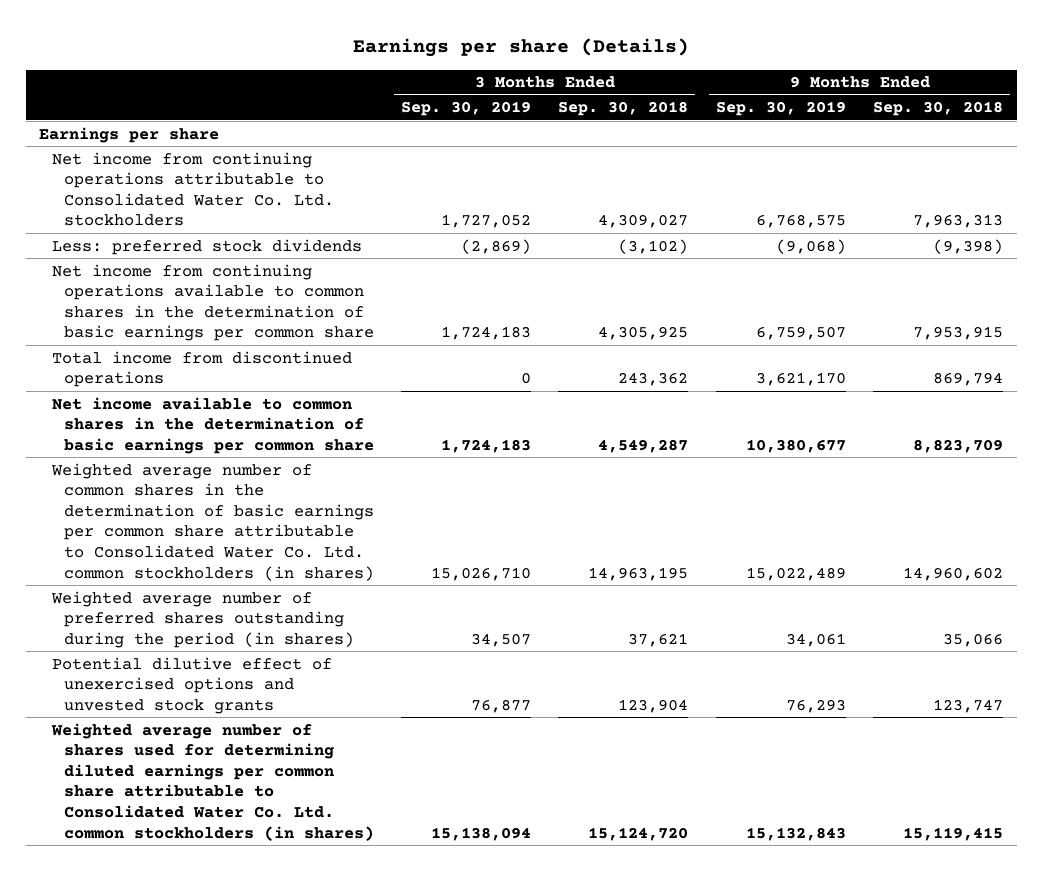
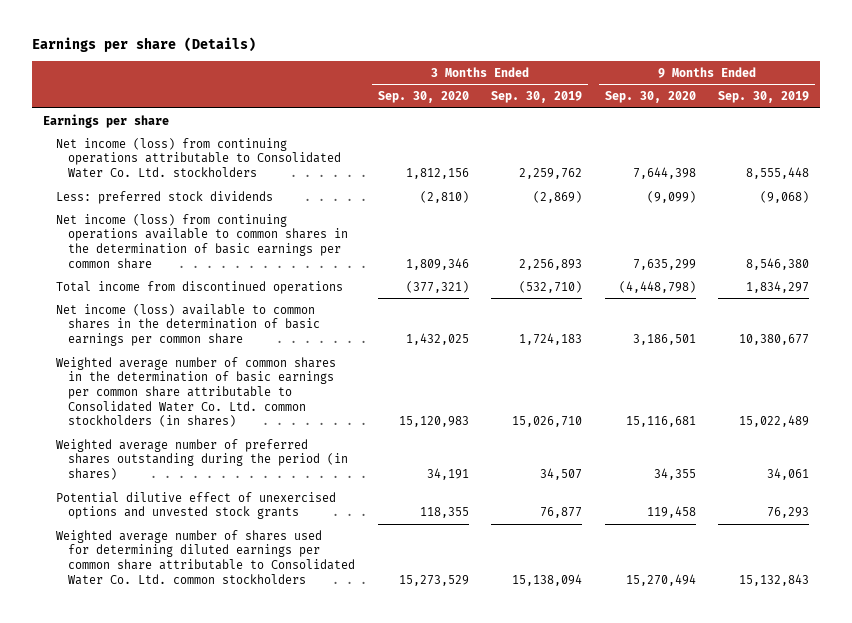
[558,101,689,117] Sep. 30, 2018 -> none
[873,101,1004,117] Sep. 30, 2018 -> none
none -> [377,91,469,104] Sep. 30, 2020
none -> [604,91,696,104] Sep. 30, 2020
[51,151,334,227] Net income from continuing operations attributable to Consolidated Water Co. Ltd. stockholders -> [55,137,342,179] Net income (loss) from continuing operations attributable to Consolidated Water Co. Ltd. stockholders
[441,214,532,229] 1,727,052 -> [519,168,583,180] 2,259,762
[755,214,846,229] 6,768,575 -> [746,167,810,180] 8,555,448
[51,263,374,342] Net income from continuing operations available to common shares in the determination of basic earnings per common share -> [55,213,349,269] Net income (loss) from continuing operations available to common shares in the determination of basic earnings per common share
[441,326,532,341] 1,724,183 -> [519,258,583,270] 2,256,893
[755,326,846,341] 6,759,507 -> [746,257,810,270] 8,546,380
[521,372,532,385] 0 -> [519,280,583,293] (532,710)
[755,372,846,387] 3,621,170 -> [746,280,810,293] 1,834,297
[51,396,374,454] Net income available to common shares in the determination of basic earnings per common share -> [55,303,321,347] Net income (loss) available to common shares in the determination of basic earnings per common share
[50,722,374,841] Weighted average number of shares used for determining diluted earnings per common share attributable to Consolidated Water Co. Ltd. common stockholders (in shares) -> [55,529,356,585] Weighted average number of shares used for determining diluted earnings per common share attributable to Consolidated Water Co. Ltd. common stockholders

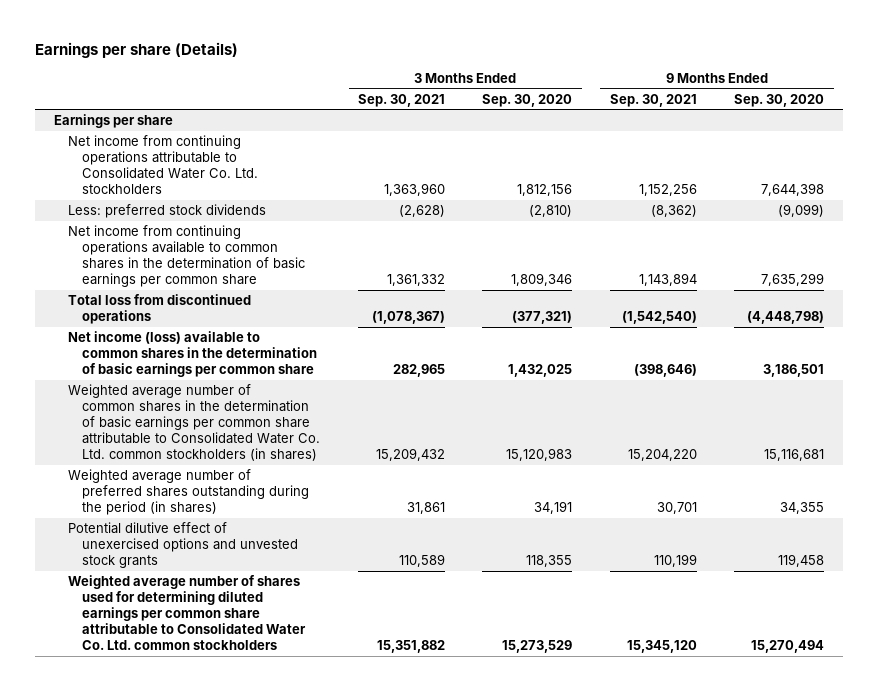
[491,91,583,104] Sep. 30, 2019 -> none
[718,91,810,104] Sep. 30, 2019 -> none
none -> [357,93,445,107] Sep. 30, 2021
none -> [609,93,697,107] Sep. 30, 2021
[55,137,342,179] Net income (loss) from continuing operations attributable to Consolidated Water Co. Ltd. stockholders -> [68,134,259,195] Net income from continuing operations attributable to Consolidated Water Co. Ltd. stockholders
[55,213,349,269] Net income (loss) from continuing operations available to common shares in the determination of basic earnings per common share -> [68,224,306,288] Net income from continuing operations available to common shares in the determination of basic earnings per common share
[55,280,343,294] Total income from discontinued operations -> [68,293,252,325] Total loss from discontinued operations

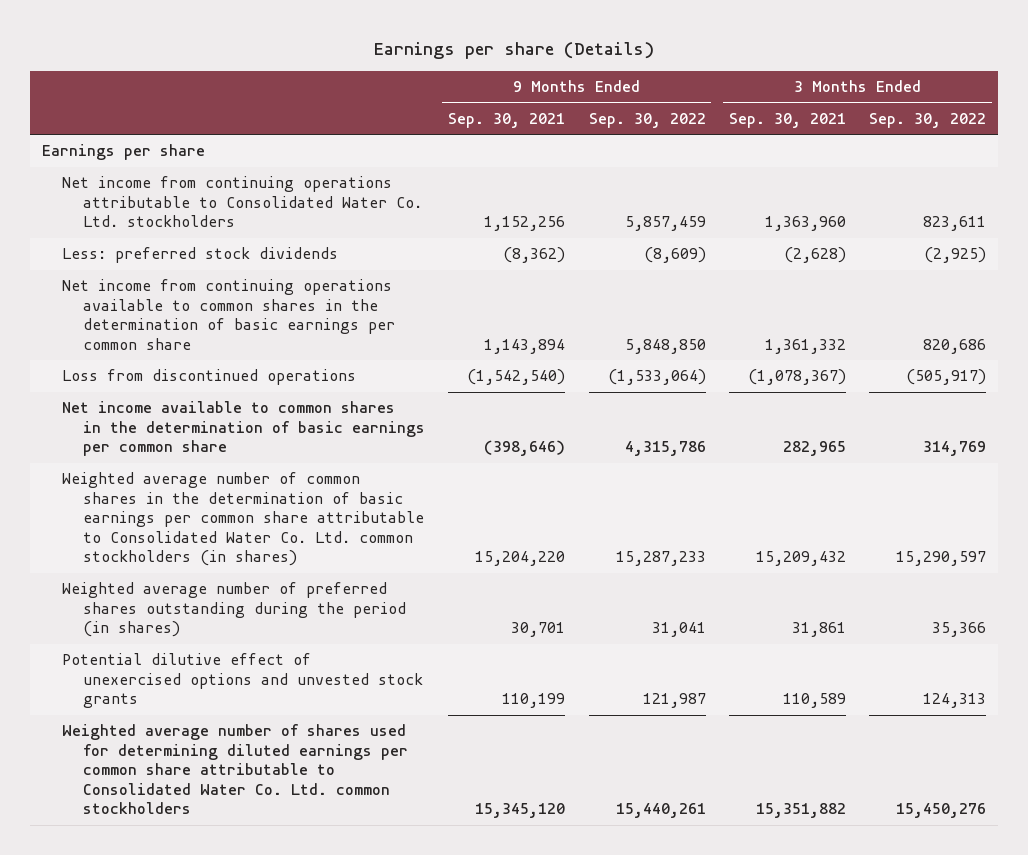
[482,93,573,107] Sep. 30, 2020 -> none
[734,93,825,107] Sep. 30, 2020 -> none
none -> [588,112,706,128] Sep. 30, 2022
none -> [869,112,987,128] Sep. 30, 2022
[68,293,252,325] Total loss from discontinued operations -> [62,369,357,386] Loss from discontinued operations
[68,330,318,378] Net income (loss) available to common shares in the determination of basic earnings per common share -> [62,401,425,457] Net income available to common shares in the determination of basic earnings per common share

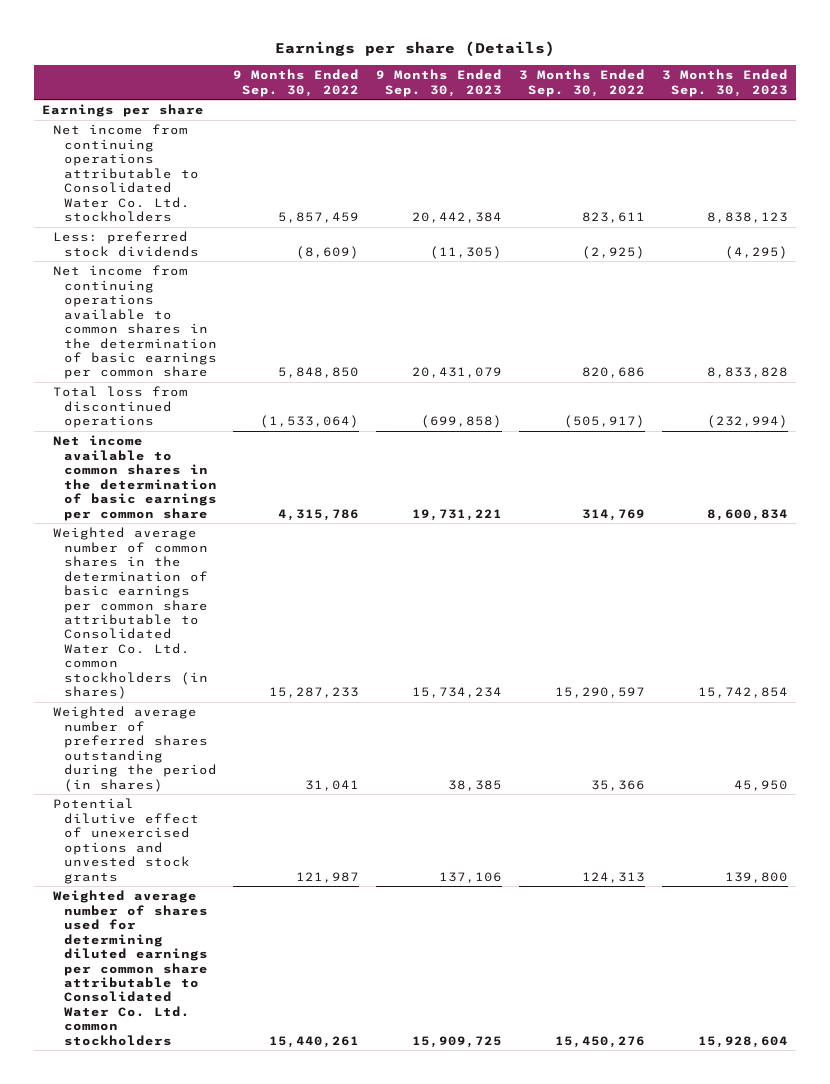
[448,112,566,128] Sep. 30, 2021 -> none
[728,112,846,128] Sep. 30, 2021 -> none
none -> [376,69,503,97] 9 Months Ended Sep. 30, 2023
none -> [661,69,788,97] 3 Months Ended Sep. 30, 2023
[62,369,357,386] Loss from discontinued operations -> [52,386,188,429] Total loss from discontinued operations

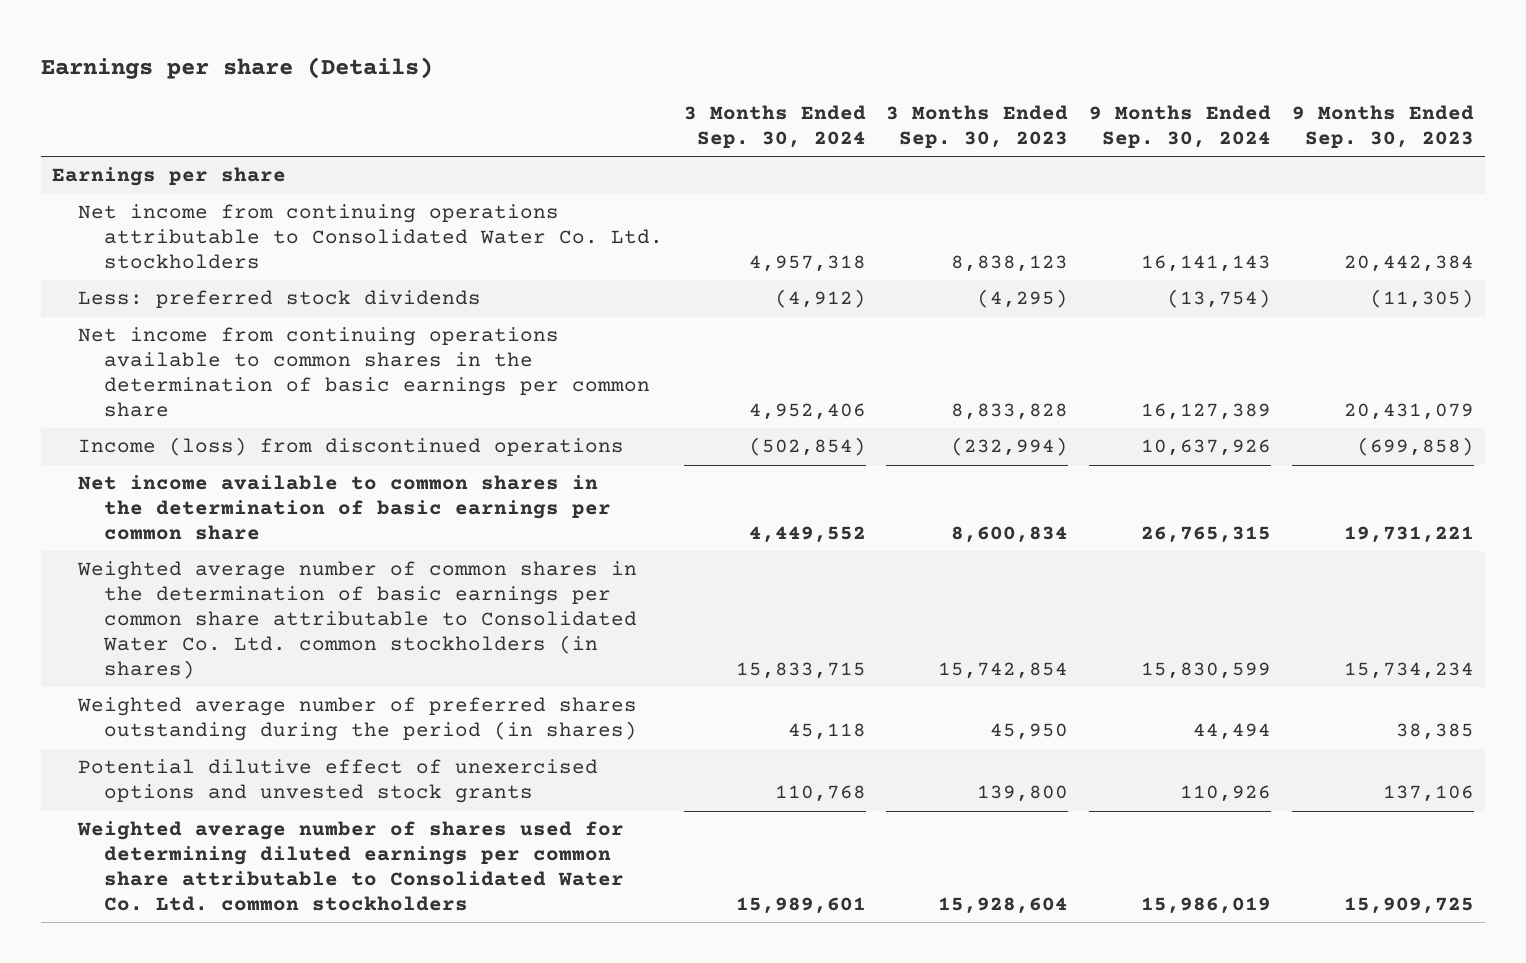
[233,69,360,97] 9 Months Ended Sep. 30, 2022 -> none
[518,69,645,97] 3 Months Ended Sep. 30, 2022 -> none
none -> [683,105,866,149] 3 Months Ended Sep. 30, 2024
none -> [1089,105,1272,149] 9 Months Ended Sep. 30, 2024
[52,386,188,429] Total loss from discontinued operations -> [77,437,624,457] Income (loss) from discontinued operations

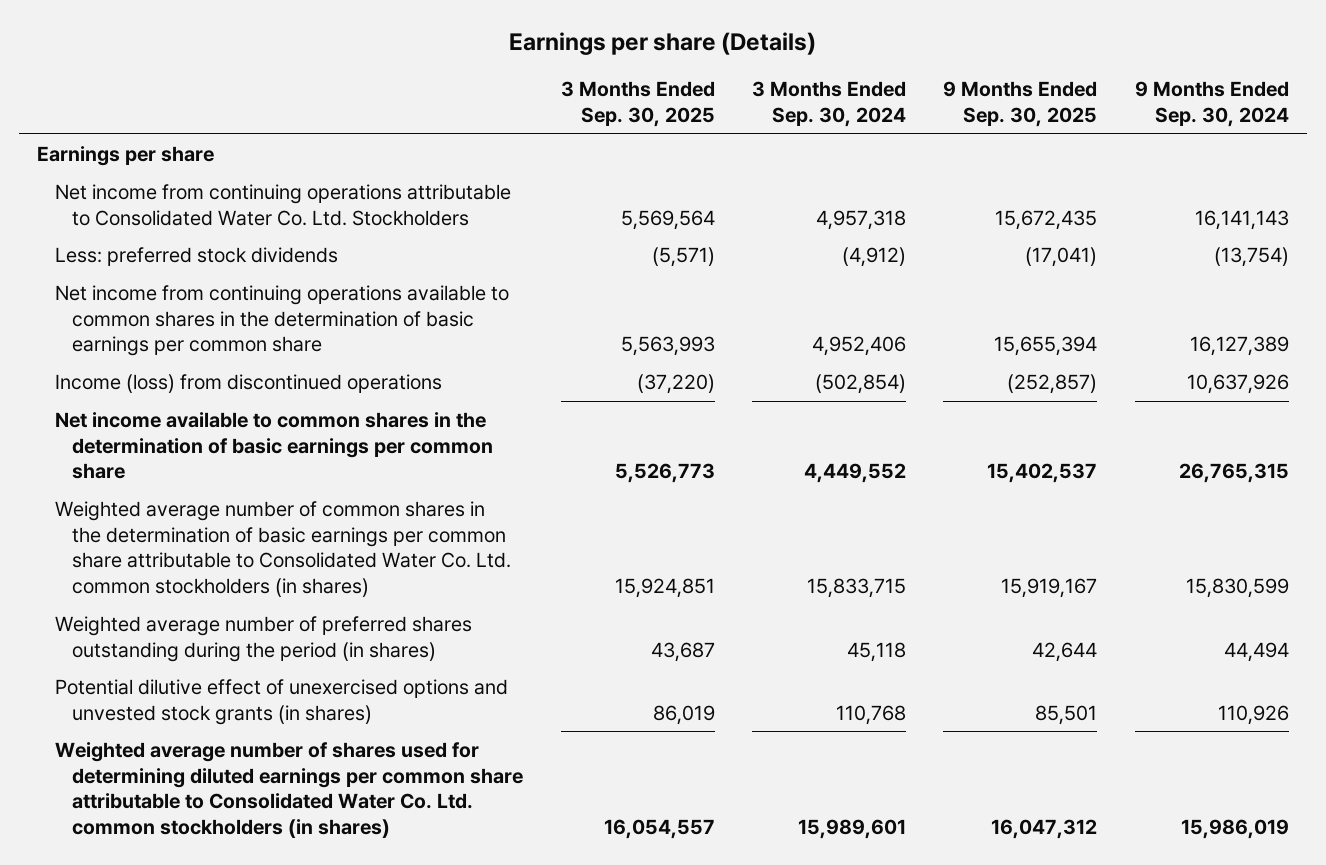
[886,105,1069,149] 3 Months Ended Sep. 30, 2023 -> none
[1292,105,1475,149] 9 Months Ended Sep. 30, 2023 -> none
none -> [560,81,715,127] 3 Months Ended Sep. 30, 2025
none -> [943,81,1098,127] 9 Months Ended Sep. 30, 2025
[77,204,663,270] Net income from continuing operations attributable to Consolidated Water Co. Ltd. stockholders -> [54,184,511,226] Net income from continuing operations attributable to Consolidated Water Co. Ltd. Stockholders
[77,759,598,804] Potential dilutive effect of unexercised options and unvested stock grants -> [54,679,508,725] Potential dilutive effect of unexercised options and unvested stock grants (in shares)
[76,821,624,911] Weighted average number of shares used for determining diluted earnings per common share attributable to Consolidated Water Co. Ltd. common stockholders -> [54,742,524,838] Weighted average number of shares used for determining diluted earnings per common share attributable to Consolidated Water Co. Ltd. common stockholders (in shares)

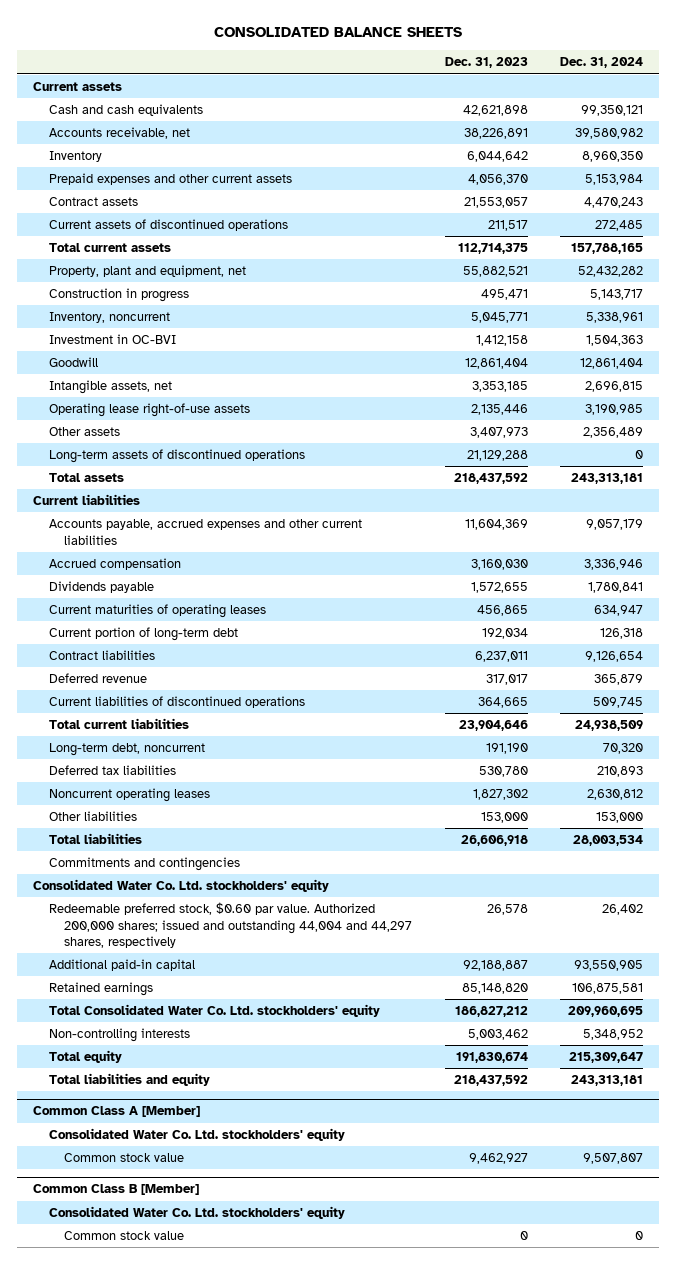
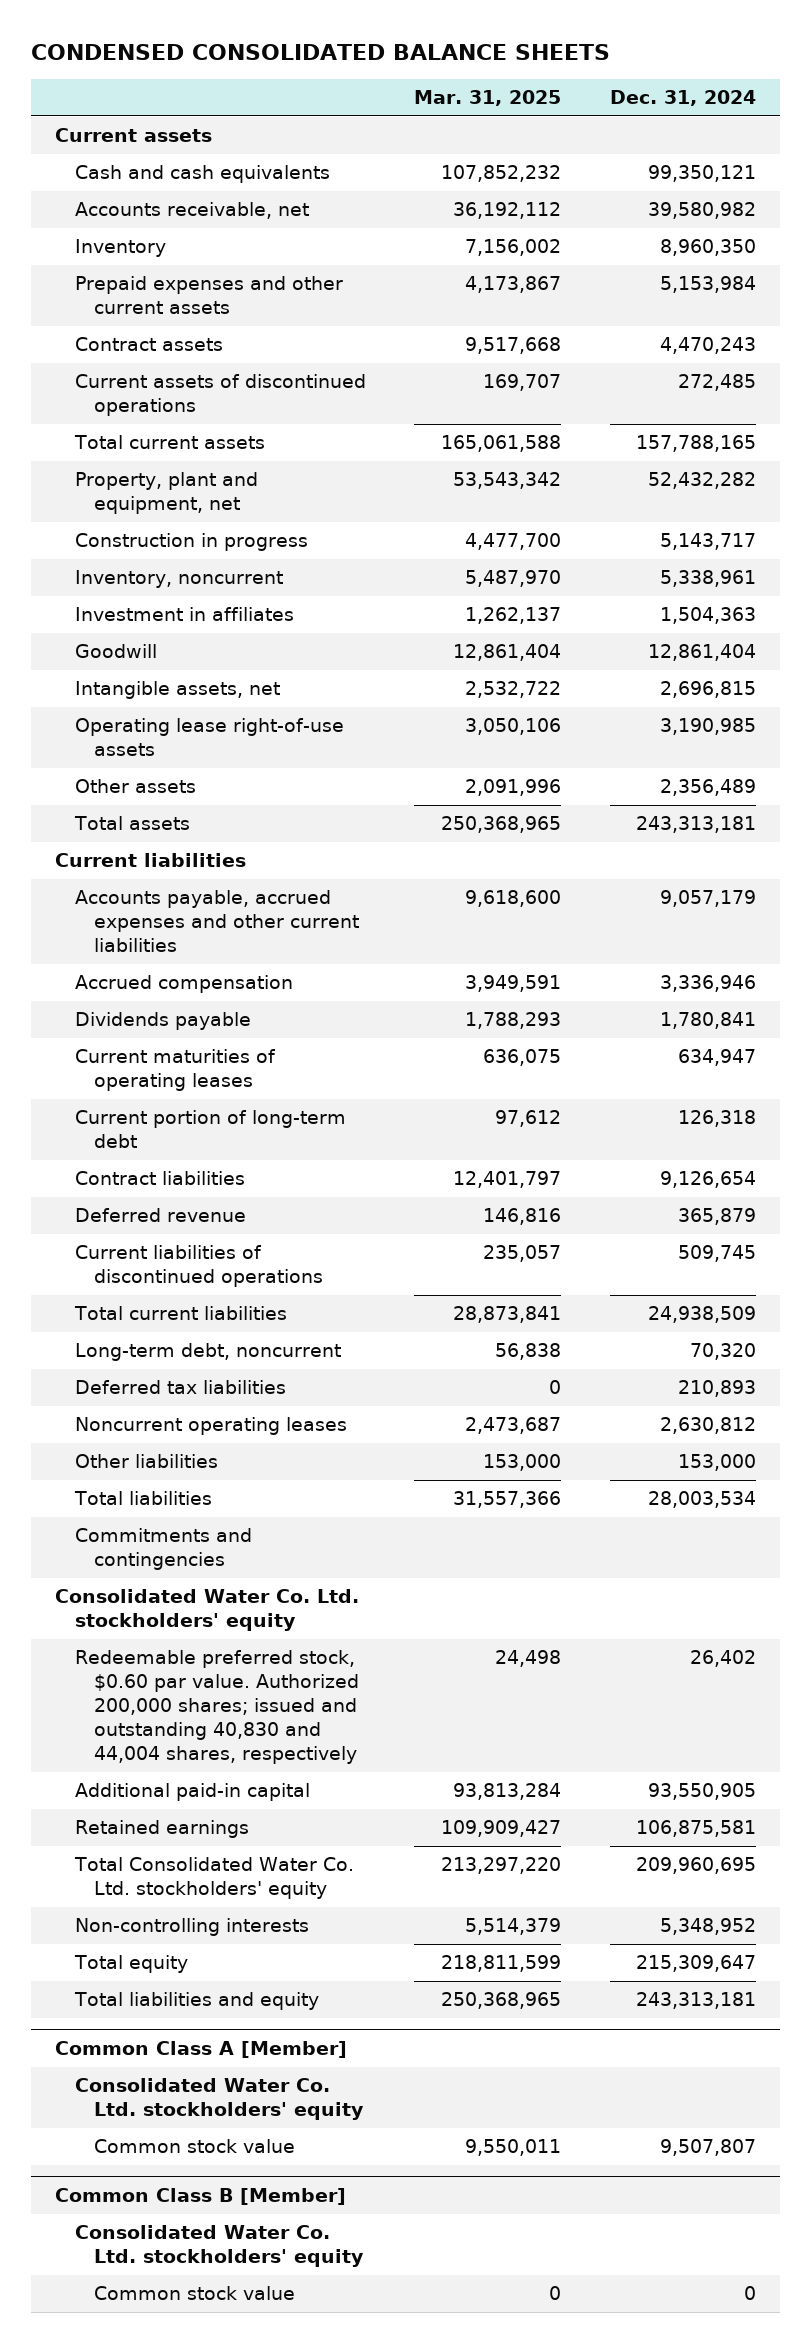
[214,27,463,38] CONSOLIDATED BALANCE SHEETS -> [31,43,611,60] CONDENSED CONSOLIDATED BALANCE SHEETS
[444,57,528,69] Dec. 31, 2023 -> none
none -> [414,89,562,106] Mar. 31, 2025
[48,334,176,345] Investment in OC-BVI -> [74,607,294,622] Investment in affiliates
[48,449,305,464] Long-term assets of discontinued operations -> none
[48,902,413,949] Redeemable preferred stock, $0.60 par value. Authorized 200,000 shares; issued and outstanding 44,004 and 44,297 shares, respectively -> [74,1650,359,1764] Redeemable preferred stock, $0.60 par value. Authorized 200,000 shares; issued and outstanding 40,830 and 44,004 shares, respectively

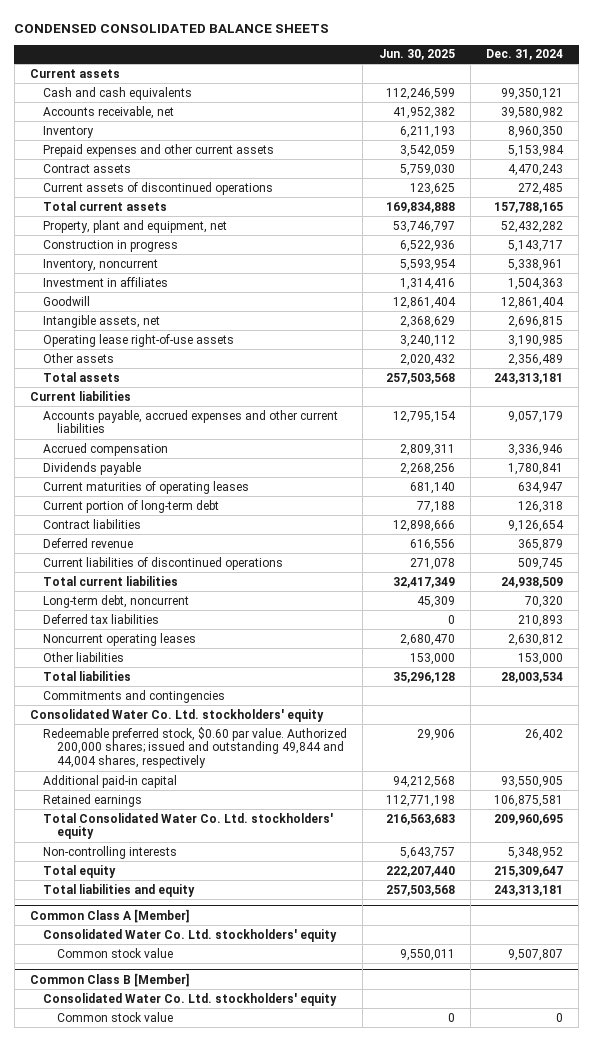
[414,89,562,106] Mar. 31, 2025 -> none
none -> [378,49,455,61] Jun. 30, 2025
[74,1650,359,1764] Redeemable preferred stock, $0.60 par value. Authorized 200,000 shares; issued and outstanding 40,830 and 44,004 shares, respectively -> [43,726,348,769] Redeemable preferred stock, $0.60 par value. Authorized 200,000 shares; issued and outstanding 49,844 and 44,004 shares, respectively

